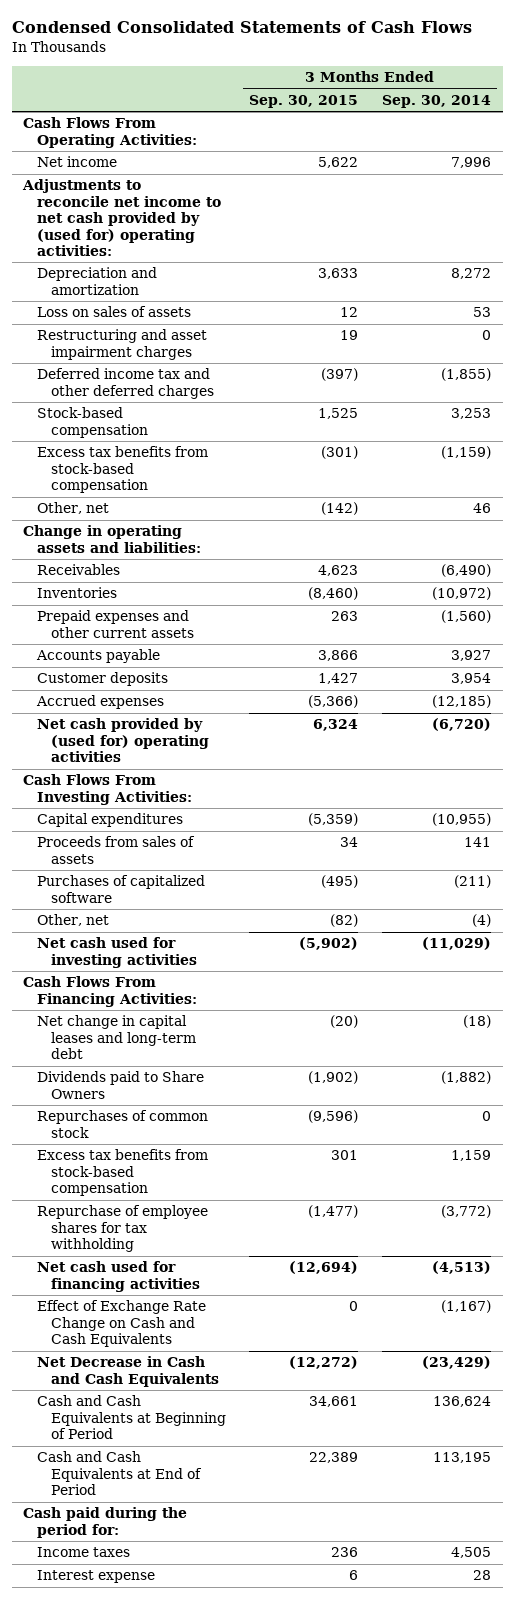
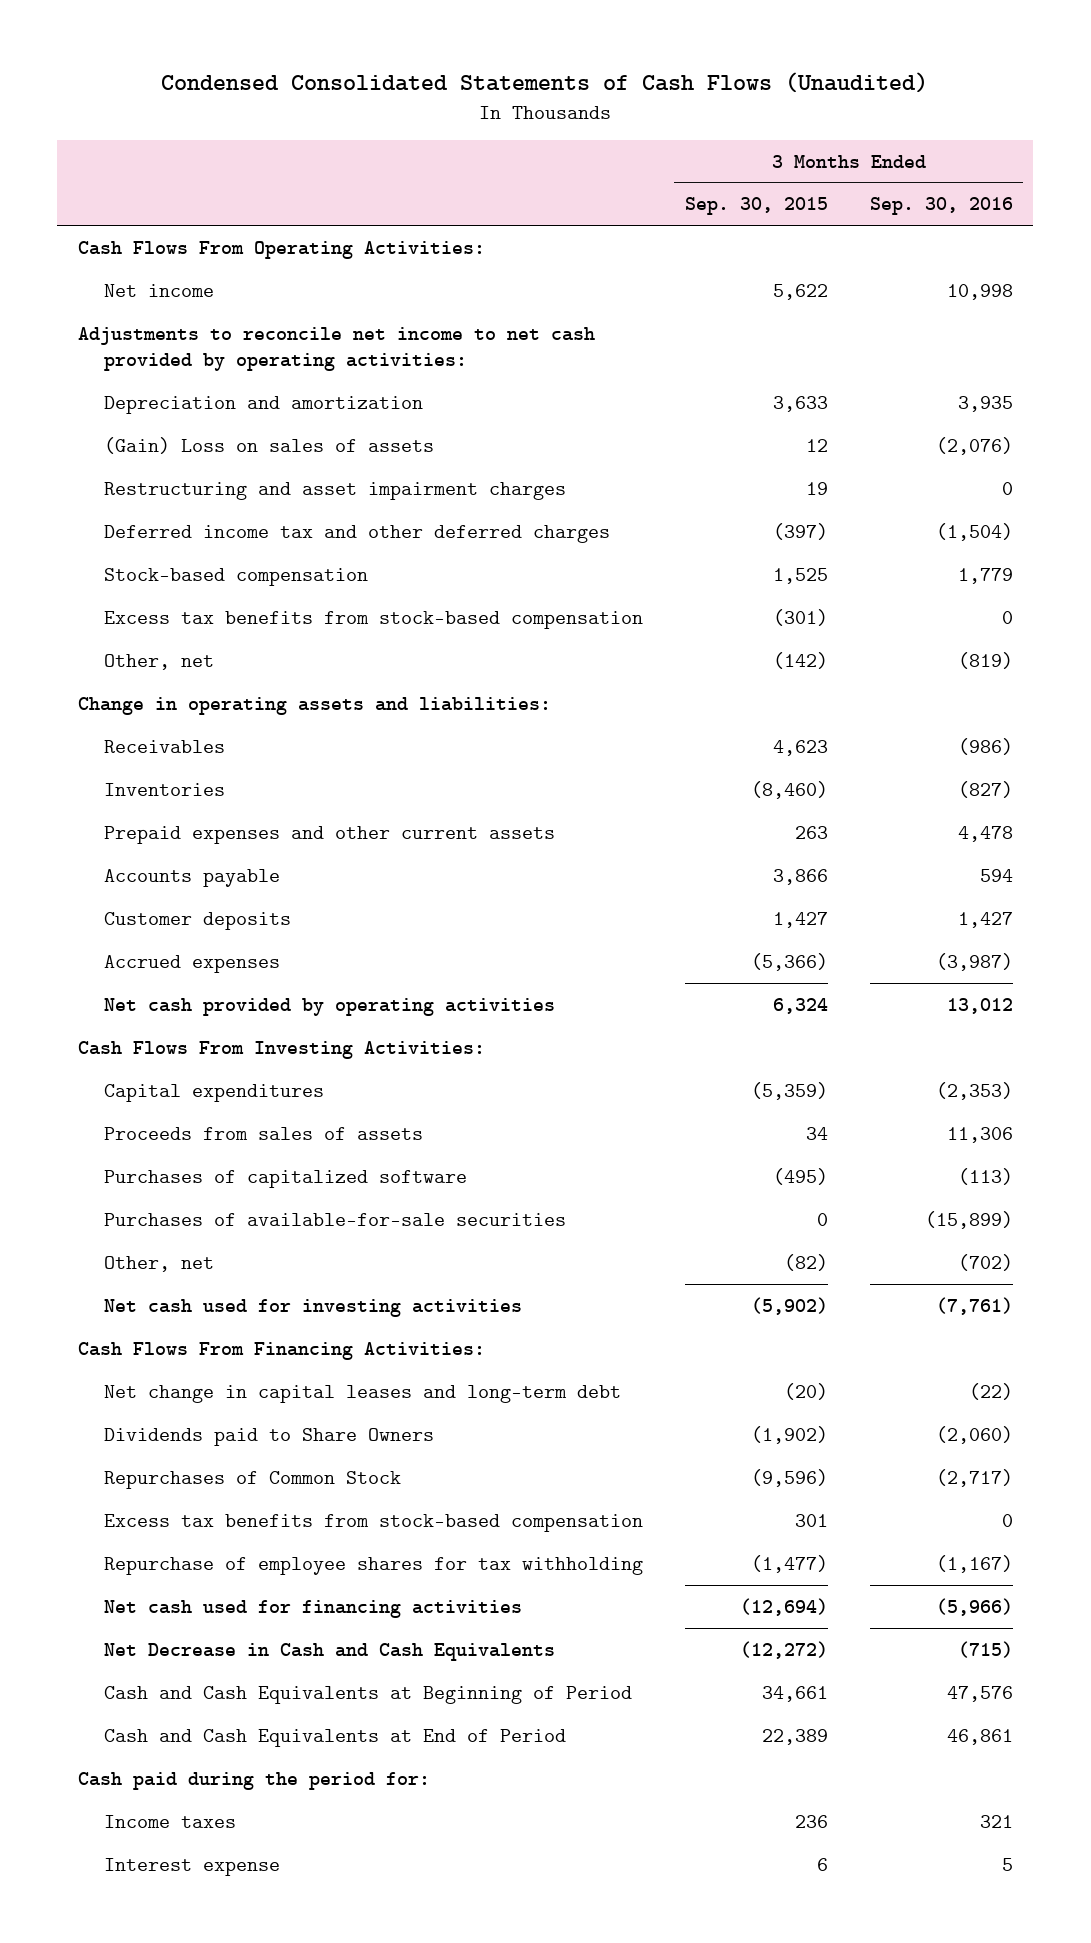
[11,21,472,34] Condensed Consolidated Statements of Cash Flows -> [161,72,929,94] Condensed Consolidated Statements of Cash Flows (Unaudited)
[381,95,491,109] Sep. 30, 2014 -> none
none -> [869,197,1013,216] Sep. 30, 2016
[22,179,222,256] Adjustments to reconcile net income to net cash provided by (used for) operating activities: -> [78,326,596,372] Adjustments to reconcile net income to net cash provided by operating activities:
[37,306,192,318] Loss on sales of assets -> [104,436,435,454] (Gain) Loss on sales of assets
[37,718,209,763] Net cash provided by (used for) operating activities -> [104,997,556,1016] Net cash provided by operating activities
none -> [104,1212,567,1226] Purchases of available-for-sale securities
[37,1110,209,1138] Repurchases of common stock -> [104,1470,402,1489] Repurchases of Common Stock
[37,1300,207,1348] Effect of Exchange Rate Change on Cash and Cash Equivalents -> none

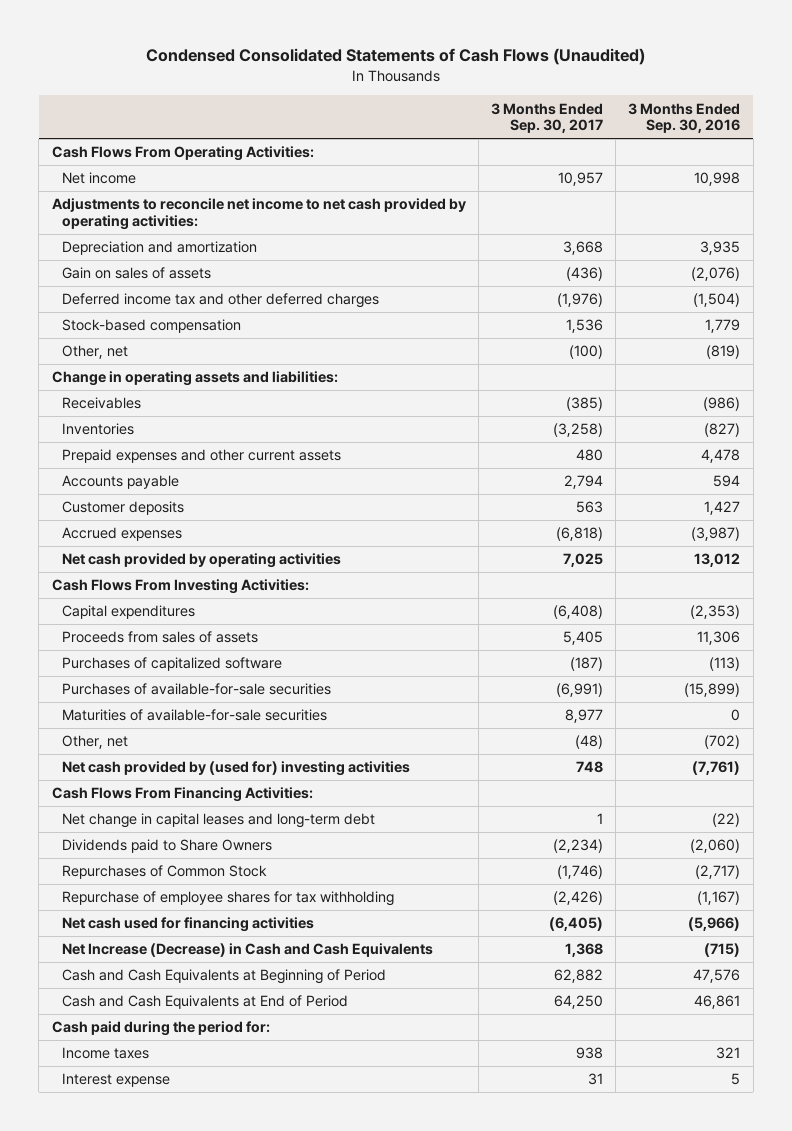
[684,197,828,216] Sep. 30, 2015 -> none
none -> [490,102,603,134] 3 Months Ended Sep. 30, 2017
[104,481,567,500] Restructuring and asset impairment charges -> none
[104,436,435,454] (Gain) Loss on sales of assets -> [62,267,212,280] Gain on sales of assets
[104,610,644,629] Excess tax benefits from stock-based compensation -> none
none -> [62,709,328,722] Maturities of available-for-sale securities
[104,1298,523,1317] Net cash used for investing activities -> [62,761,411,777] Net cash provided by (used for) investing activities
[104,1513,644,1532] Excess tax benefits from stock-based compensation -> none
[104,1642,556,1661] Net Decrease in Cash and Cash Equivalents -> [62,943,434,958] Net Increase (Decrease) in Cash and Cash Equivalents

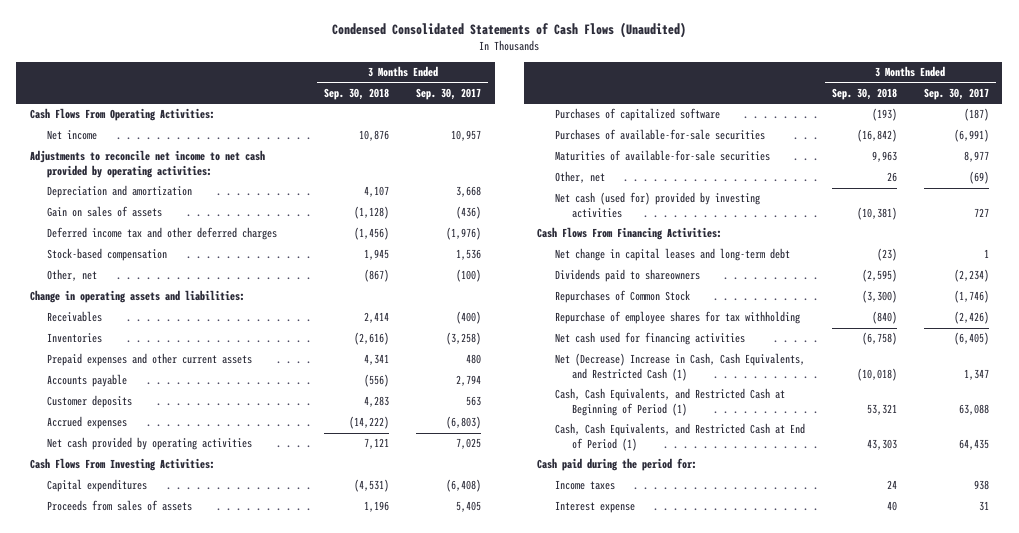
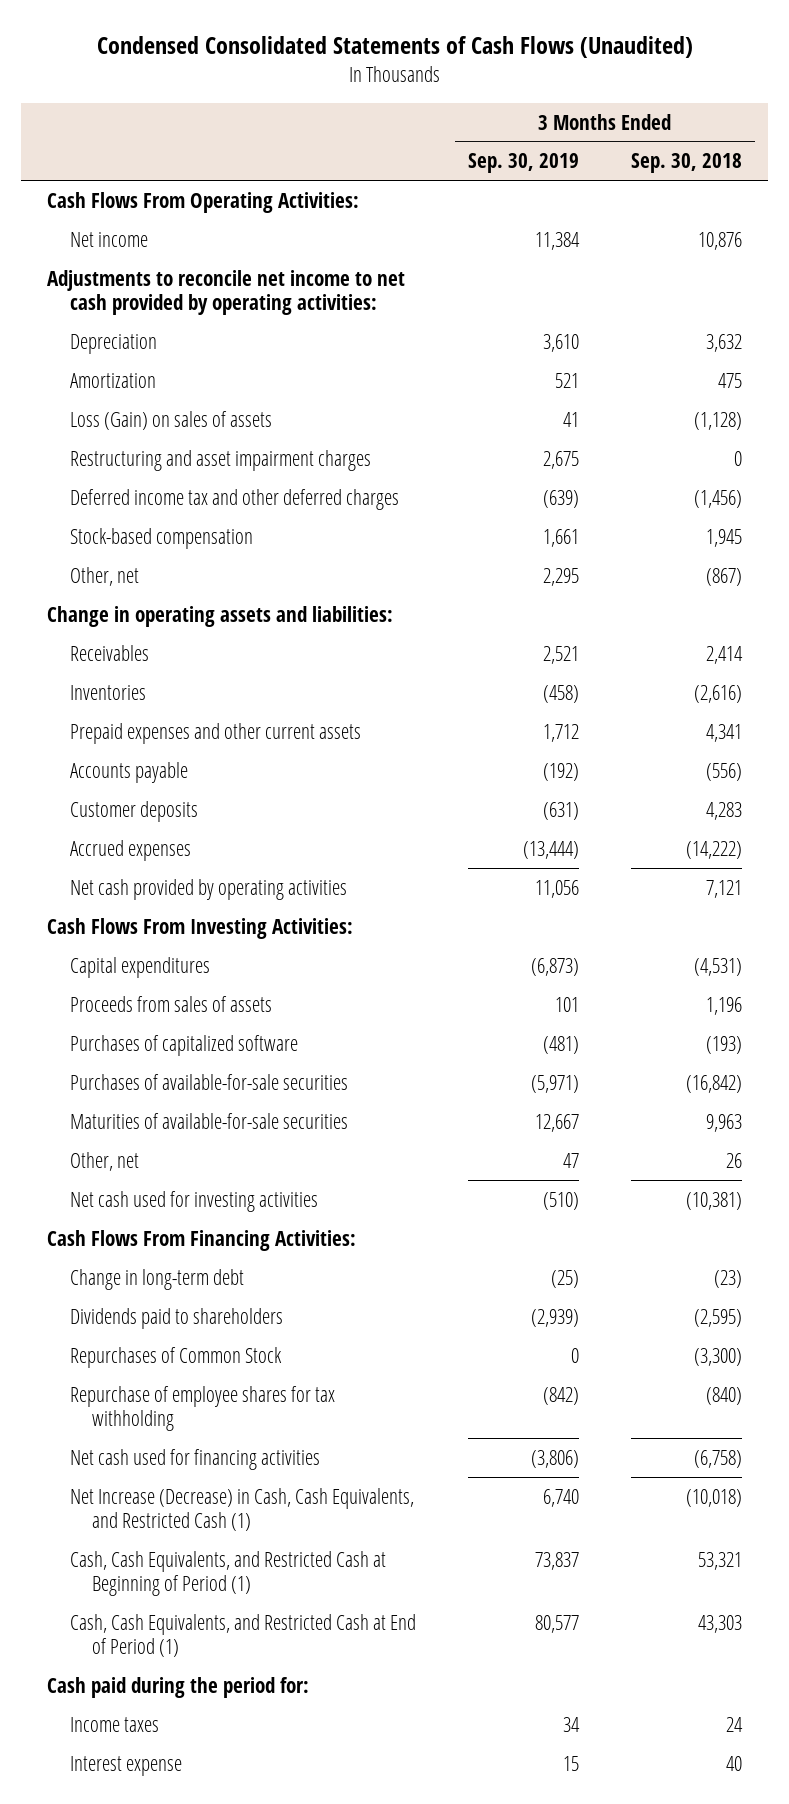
[416,87,482,100] Sep. 30, 2017 -> none
none -> [467,153,579,174] Sep. 30, 2019
[46,185,192,199] Depreciation and amortization -> none
none -> [69,333,157,354] Depreciation
none -> [69,372,156,388] Amortization
[46,206,162,218] Gain on sales of assets -> [69,410,272,430] Loss (Gain) on sales of assets
none -> [69,449,371,471] Restructuring and asset impairment charges
[554,192,760,218] Net cash (used for) provided by investing activities -> [69,1190,318,1212] Net cash used for investing activities
[554,248,790,262] Net change in capital leases and long-term debt -> [69,1268,244,1290] Change in long-term debt
[554,269,700,283] Dividends paid to shareowners -> [69,1307,283,1329] Dividends paid to shareholders
[554,353,805,381] Net (Decrease) Increase in Cash, Cash Equivalents, and Restricted Cash (1) -> [69,1487,414,1531] Net Increase (Decrease) in Cash, Cash Equivalents, and Restricted Cash (1)

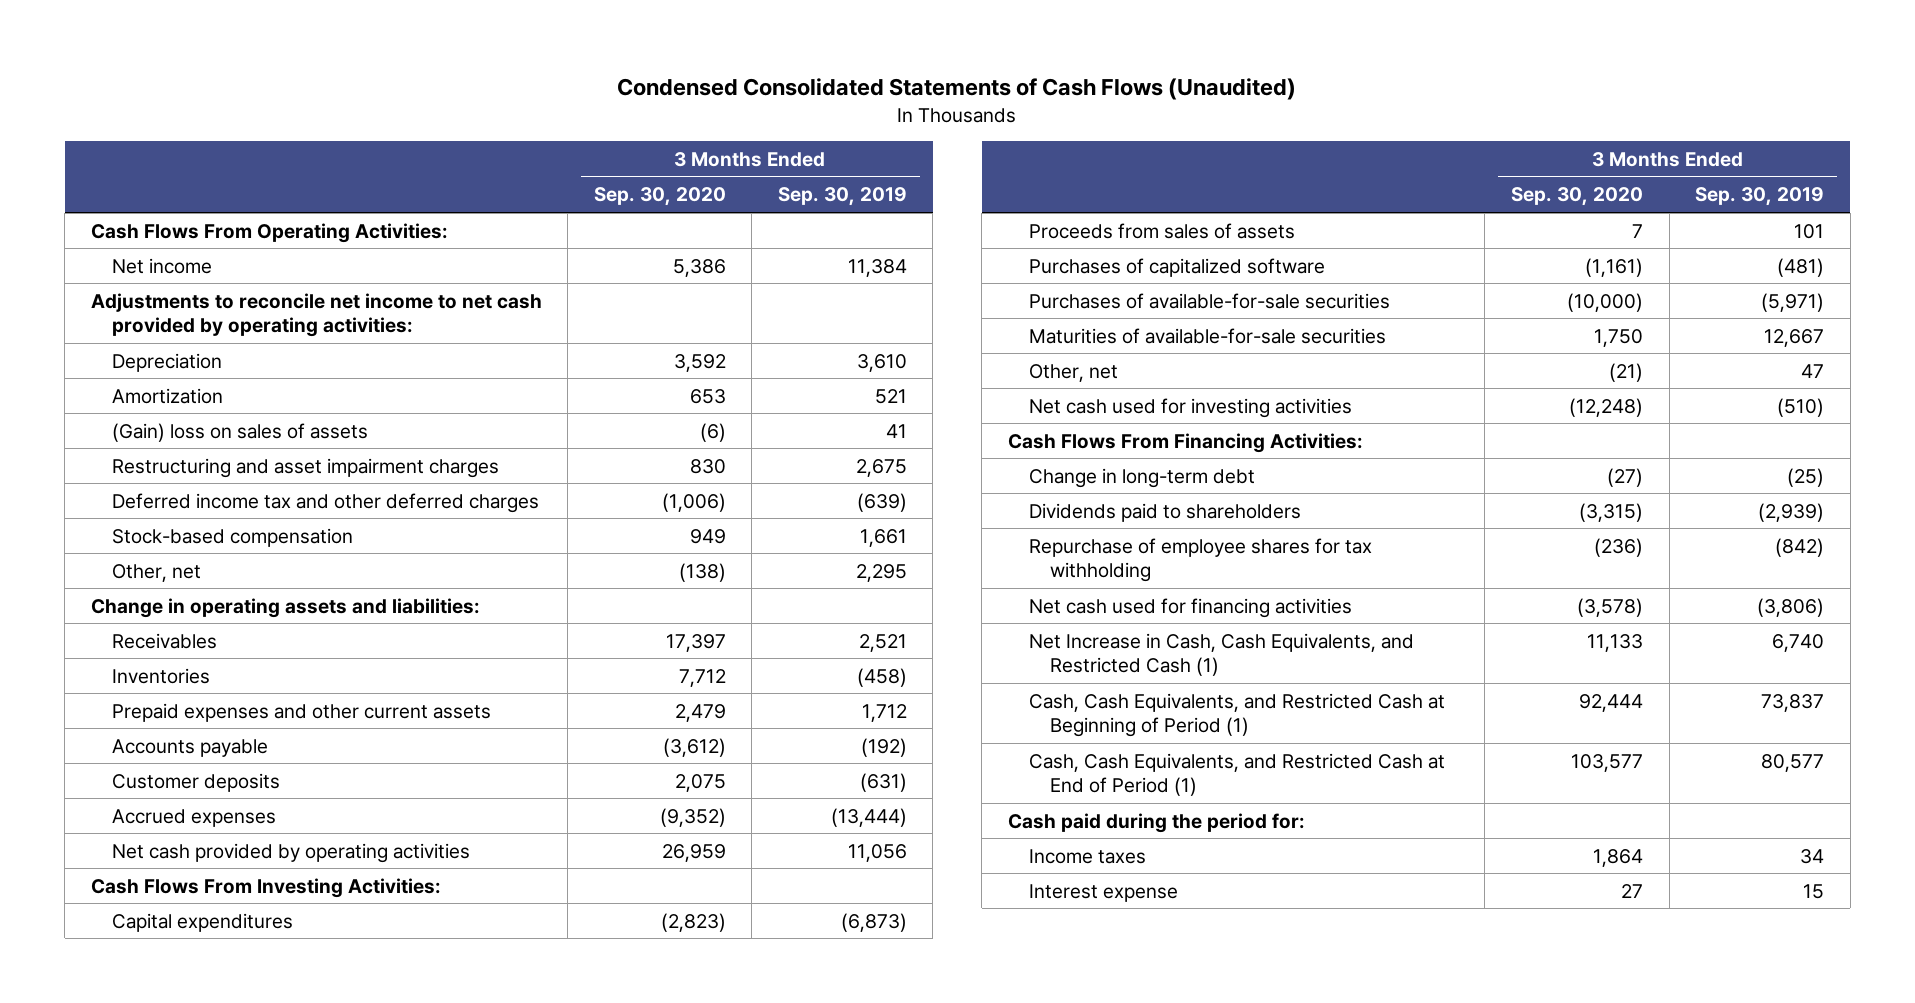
[630,153,742,174] Sep. 30, 2018 -> none
none -> [593,187,726,207] Sep. 30, 2020
[69,410,272,430] Loss (Gain) on sales of assets -> [111,422,368,442] (Gain) loss on sales of assets
[69,1346,282,1368] Repurchases of Common Stock -> none
[69,1487,414,1531] Net Increase (Decrease) in Cash, Cash Equivalents, and Restricted Cash (1) -> [1028,632,1414,676] Net Increase in Cash, Cash Equivalents, and Restricted Cash (1)

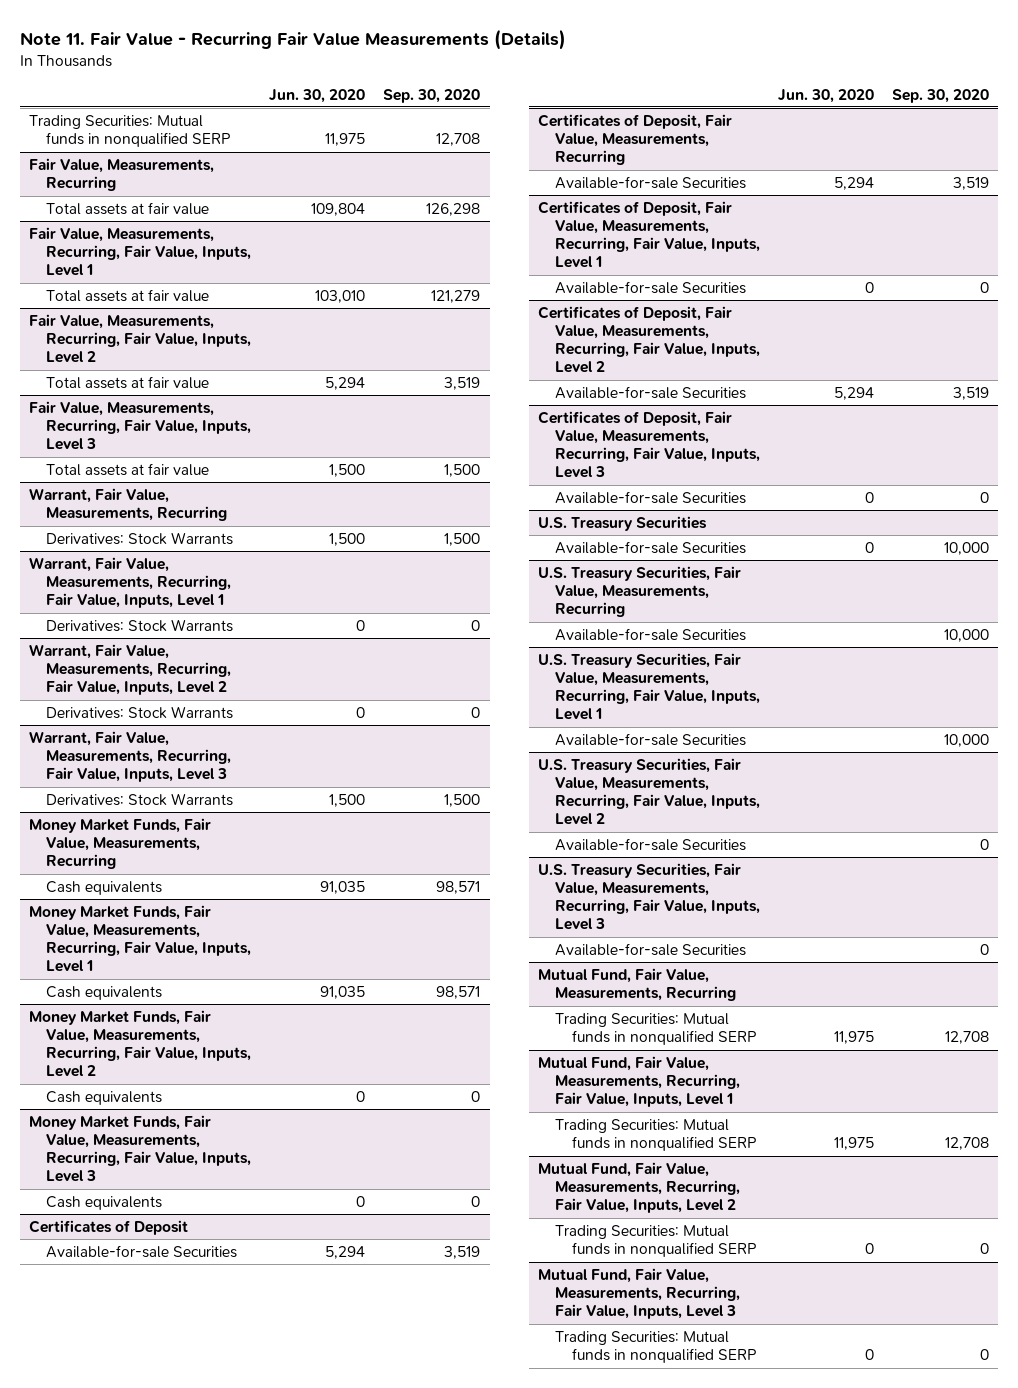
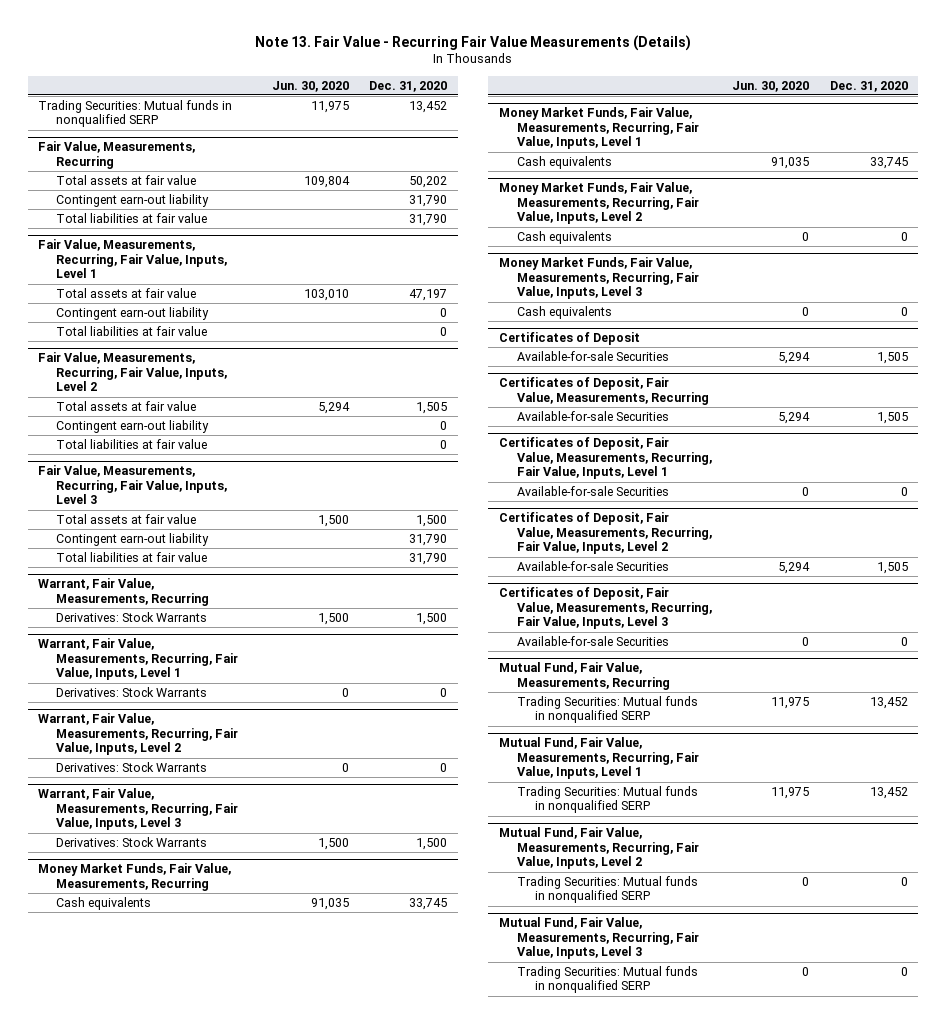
[20,28,567,50] Note 11. Fair Value - Recurring Fair Value Measurements (Details) -> [254,34,691,51] Note 13. Fair Value - Recurring Fair Value Measurements (Details)
[383,88,481,103] Sep. 30, 2020 -> none
none -> [369,80,448,92] Dec. 31, 2020
none -> [56,193,210,207] Contingent earn-out liability
none -> [56,212,208,223] Total liabilities at fair value
none -> [56,306,210,320] Contingent earn-out liability
none -> [56,325,208,336] Total liabilities at fair value
none -> [56,419,210,433] Contingent earn-out liability
none -> [56,438,208,449] Total liabilities at fair value
none -> [56,532,210,546] Contingent earn-out liability
none -> [56,551,208,562] Total liabilities at fair value
[537,516,707,532] U.S. Treasury Securities -> none
[554,541,746,555] Available-for-sale Securities -> none
[537,566,741,618] U.S. Treasury Securities, Fair Value, Measurements, Recurring -> none
[554,628,746,642] Available-for-sale Securities -> none
[537,653,760,721] U.S. Treasury Securities, Fair Value, Measurements, Recurring, Fair Value, Inputs, Level 1 -> none
[554,733,746,747] Available-for-sale Securities -> none
[537,758,760,826] U.S. Treasury Securities, Fair Value, Measurements, Recurring, Fair Value, Inputs, Level 2 -> none
[554,838,746,852] Available-for-sale Securities -> none
[537,863,760,931] U.S. Treasury Securities, Fair Value, Measurements, Recurring, Fair Value, Inputs, Level 3 -> none
[554,943,746,957] Available-for-sale Securities -> none

